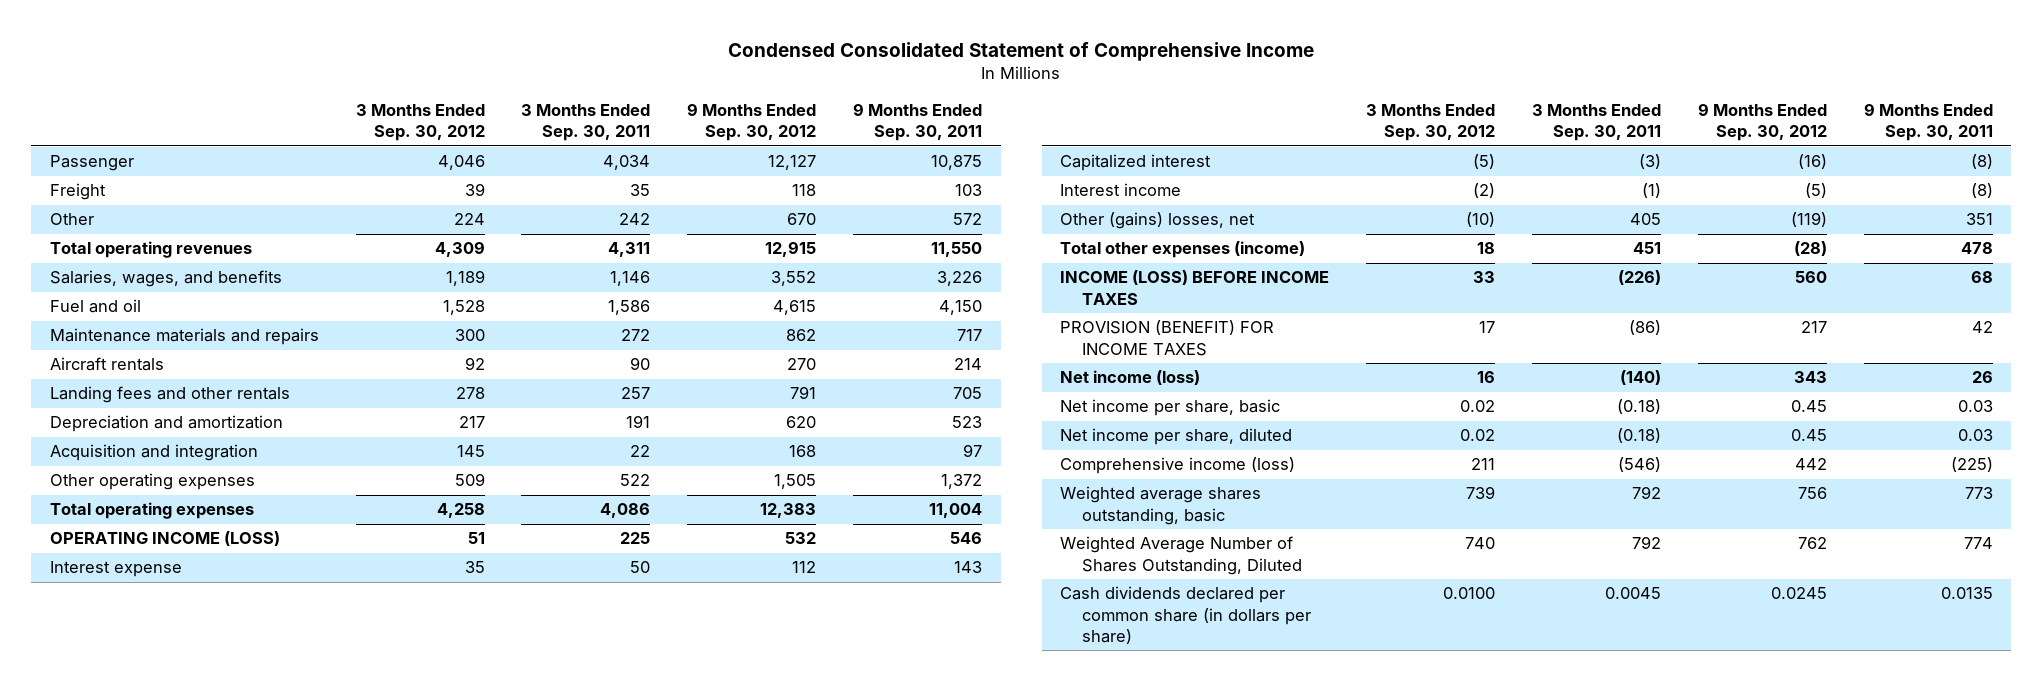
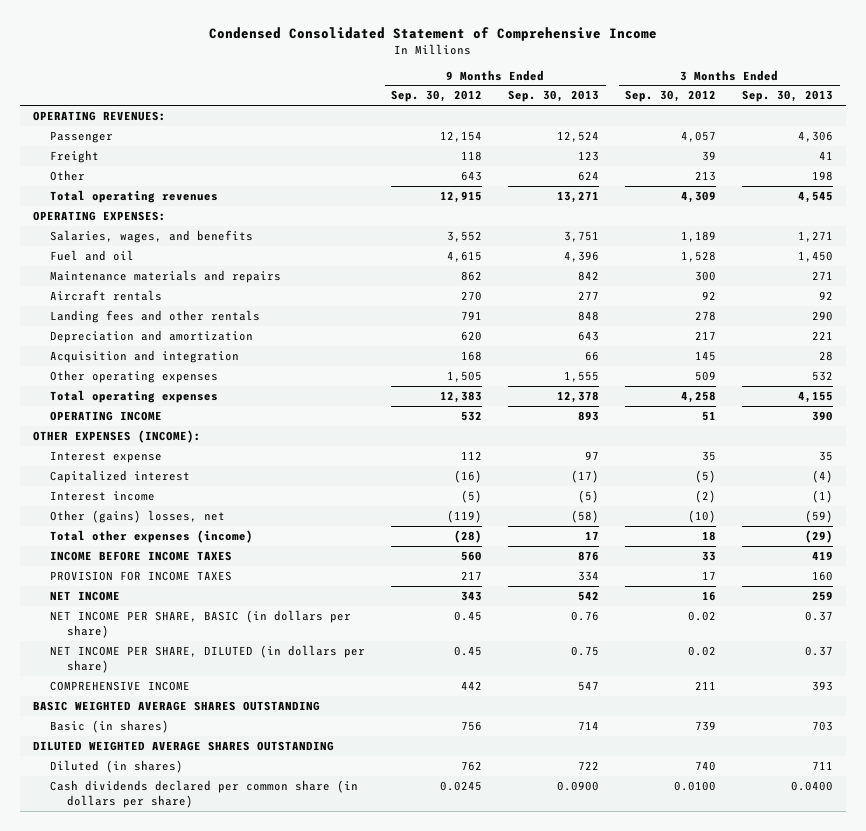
[521,104,651,142] 3 Months Ended Sep. 30, 2011 -> none
[853,103,983,142] 9 Months Ended Sep. 30, 2011 -> none
none -> [508,90,600,103] Sep. 30, 2013
none -> [742,90,834,103] Sep. 30, 2013
none -> [33,110,167,121] OPERATING REVENUES:
[437,155,485,171] 4,046 -> [681,130,717,142] 4,057
[768,155,817,171] 12,127 -> [440,130,483,142] 12,154
[453,213,485,226] 224 -> [695,170,717,181] 213
[787,213,817,226] 670 -> [461,170,483,181] 643
none -> [33,210,167,221] OPERATING EXPENSES:
[49,531,280,547] OPERATING INCOME (LOSS) -> [50,410,163,421] OPERATING INCOME
none -> [33,429,202,443] OTHER EXPENSES (INCOME):
[1060,270,1330,305] INCOME (LOSS) BEFORE INCOME TAXES -> [50,550,233,561] INCOME BEFORE INCOME TAXES
[1060,320,1275,356] PROVISION (BENEFIT) FOR INCOME TAXES -> [50,570,233,581] PROVISION FOR INCOME TAXES
[1060,370,1201,386] Net income (loss) -> [50,590,121,601] NET INCOME
[1060,399,1281,417] Net income per share, basic -> [50,609,352,639] NET INCOME PER SHARE, BASIC (in dollars per share)
[1060,428,1293,446] Net income per share, diluted -> [50,644,366,674] NET INCOME PER SHARE, DILUTED (in dollars per share)
[1060,457,1296,475] Comprehensive income (loss) -> [50,680,191,691] COMPREHENSIVE INCOME
none -> [33,700,321,711] BASIC WEIGHTED AVERAGE SHARES OUTSTANDING
[1060,486,1262,525] Weighted average shares outstanding, basic -> [50,719,170,733] Basic (in shares)
none -> [33,740,335,751] DILUTED WEIGHTED AVERAGE SHARES OUTSTANDING
[1060,536,1302,575] Weighted Average Number of Shares Outstanding, Diluted -> [50,759,184,773] Diluted (in shares)

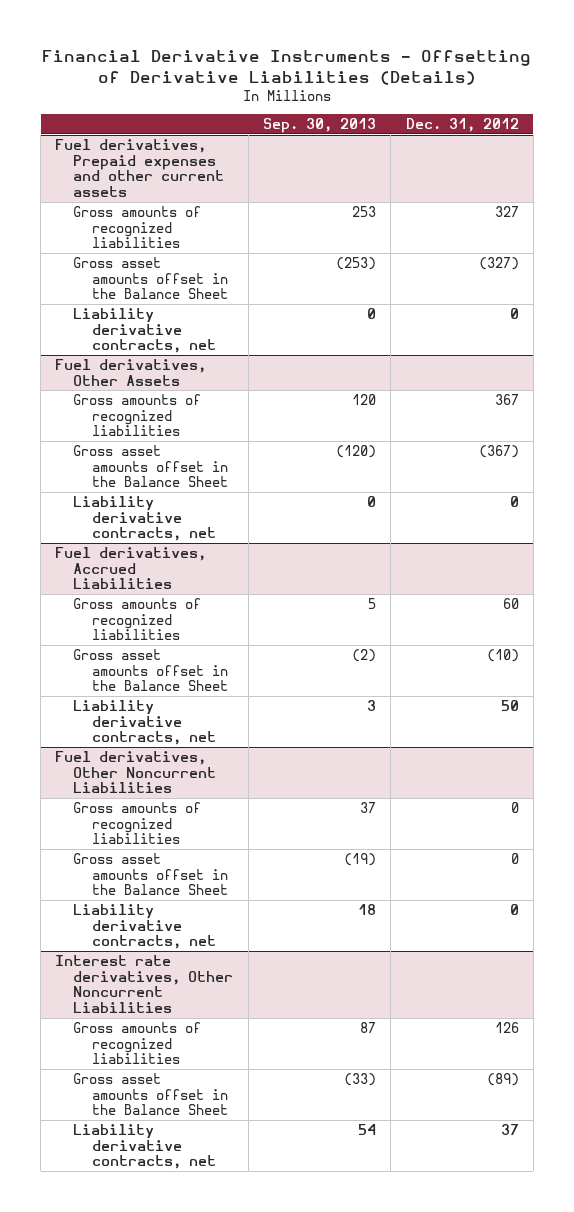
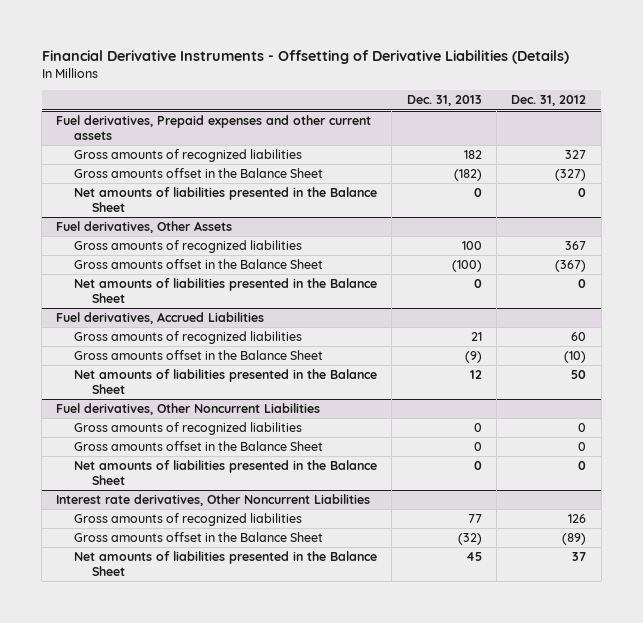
[262,118,376,134] Sep. 30, 2013 -> none
none -> [406,95,482,107] Dec. 31, 2013
[73,256,228,300] Gross asset amounts offset in the Balance Sheet -> [74,168,324,179] Gross amounts offset in the Balance Sheet
[73,307,216,354] Liability derivative contracts, net -> [74,187,378,213] Net amounts of liabilities presented in the Balance Sheet
[73,444,228,488] Gross asset amounts offset in the Balance Sheet -> [74,259,324,270] Gross amounts offset in the Balance Sheet
[73,495,216,542] Liability derivative contracts, net -> [74,278,378,304] Net amounts of liabilities presented in the Balance Sheet
[73,648,228,692] Gross asset amounts offset in the Balance Sheet -> [74,350,324,361] Gross amounts offset in the Balance Sheet
[73,699,216,746] Liability derivative contracts, net -> [74,369,378,395] Net amounts of liabilities presented in the Balance Sheet
[73,852,228,896] Gross asset amounts offset in the Balance Sheet -> [74,441,324,452] Gross amounts offset in the Balance Sheet
[73,903,216,950] Liability derivative contracts, net -> [74,460,378,486] Net amounts of liabilities presented in the Balance Sheet
[73,1072,228,1116] Gross asset amounts offset in the Balance Sheet -> [74,532,324,543] Gross amounts offset in the Balance Sheet
[73,1123,216,1170] Liability derivative contracts, net -> [74,551,378,577] Net amounts of liabilities presented in the Balance Sheet

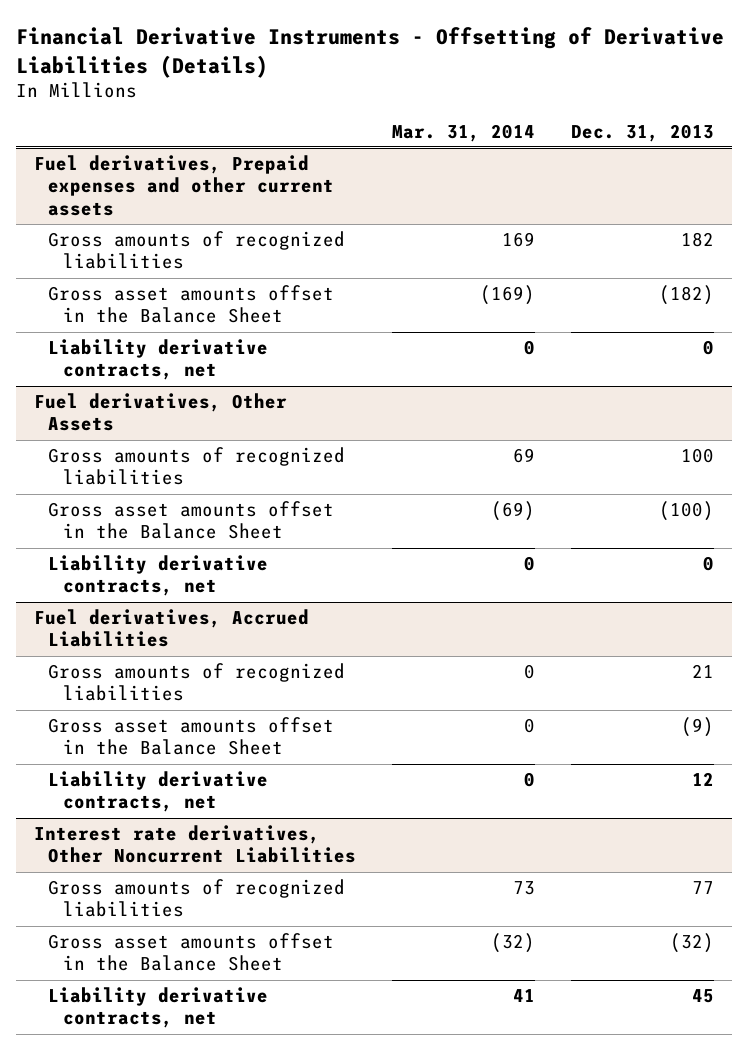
[511,95,587,107] Dec. 31, 2012 -> none
none -> [392,123,536,142] Mar. 31, 2014
[74,168,324,179] Gross amounts offset in the Balance Sheet -> [48,285,335,324] Gross asset amounts offset in the Balance Sheet
[74,187,378,213] Net amounts of liabilities presented in the Balance Sheet -> [48,339,269,381] Liability derivative contracts, net
[74,259,324,270] Gross amounts offset in the Balance Sheet -> [48,501,335,540] Gross asset amounts offset in the Balance Sheet
[74,278,378,304] Net amounts of liabilities presented in the Balance Sheet -> [48,555,269,597] Liability derivative contracts, net
[56,403,321,416] Fuel derivatives, Other Noncurrent Liabilities -> none
[74,422,303,436] Gross amounts of recognized liabilities -> none
[74,441,324,452] Gross amounts offset in the Balance Sheet -> none
[74,460,378,486] Net amounts of liabilities presented in the Balance Sheet -> none
[74,350,324,361] Gross amounts offset in the Balance Sheet -> [48,717,335,756] Gross asset amounts offset in the Balance Sheet
[74,369,378,395] Net amounts of liabilities presented in the Balance Sheet -> [48,771,269,813] Liability derivative contracts, net
[74,532,324,543] Gross amounts offset in the Balance Sheet -> [48,933,335,972] Gross asset amounts offset in the Balance Sheet
[74,551,378,577] Net amounts of liabilities presented in the Balance Sheet -> [48,987,269,1029] Liability derivative contracts, net

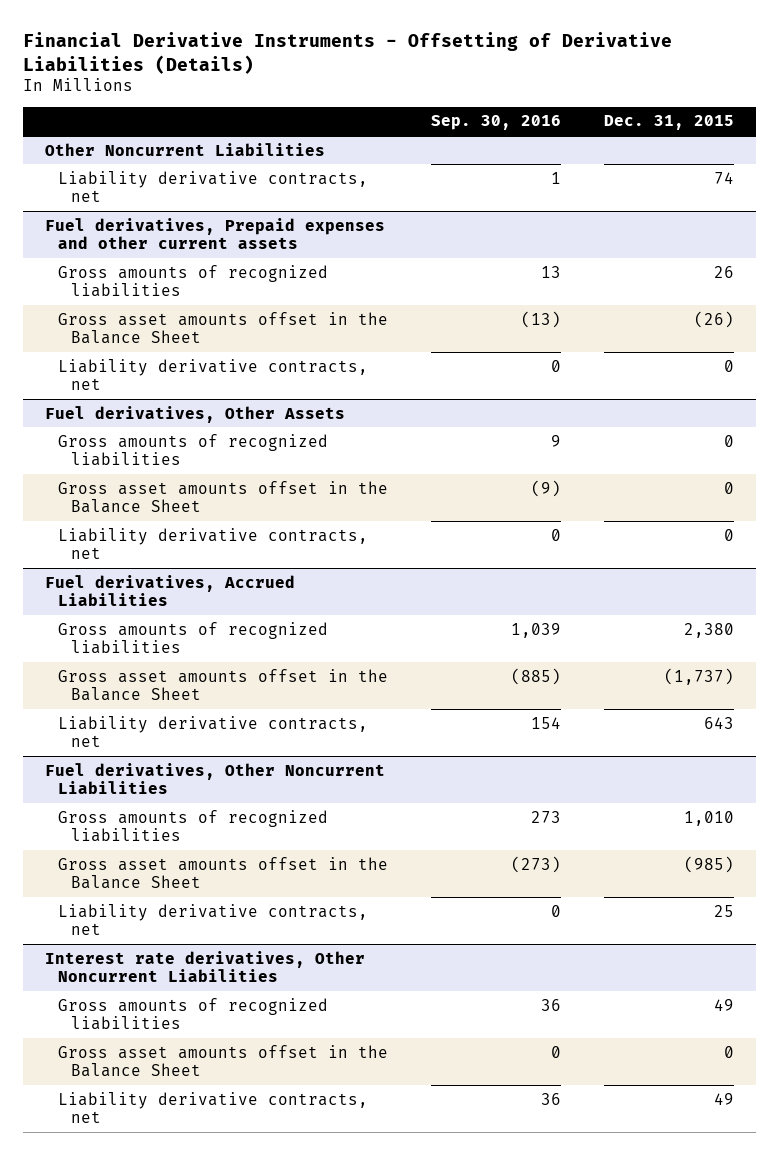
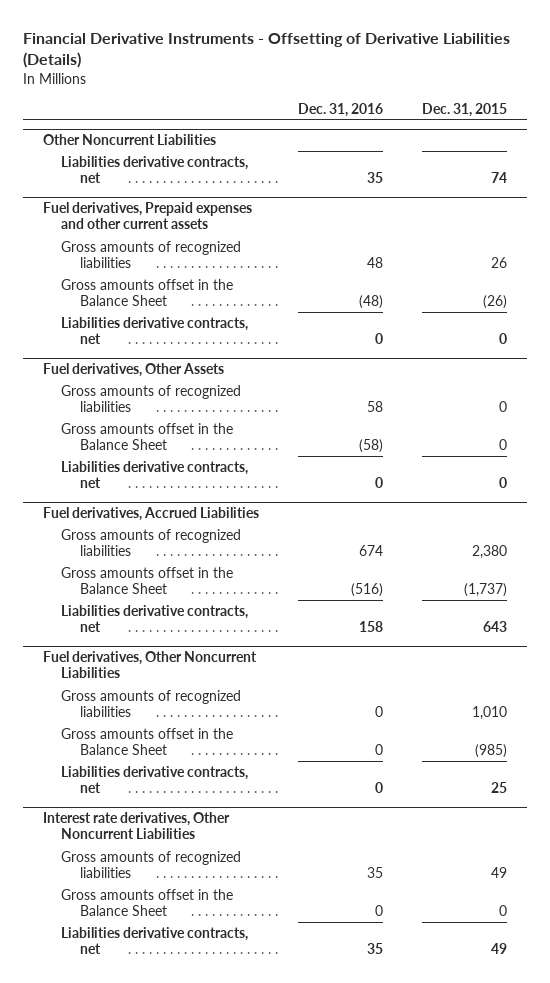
[430,115,561,131] Sep. 30, 2016 -> none
none -> [297,102,383,117] Dec. 31, 2016
[57,170,368,203] Liability derivative contracts, net -> [61,156,249,184] Liabilities derivative contracts, net
[57,311,388,345] Gross asset amounts offset in the Balance Sheet -> [61,279,234,307] Gross amounts offset in the Balance Sheet
[57,358,368,391] Liability derivative contracts, net -> [61,317,249,345] Liabilities derivative contracts, net
[57,480,388,514] Gross asset amounts offset in the Balance Sheet -> [61,423,234,451] Gross amounts offset in the Balance Sheet
[57,527,368,560] Liability derivative contracts, net -> [61,461,249,489] Liabilities derivative contracts, net
[57,668,388,702] Gross asset amounts offset in the Balance Sheet -> [61,567,234,595] Gross amounts offset in the Balance Sheet
[57,715,368,748] Liability derivative contracts, net -> [61,605,249,633] Liabilities derivative contracts, net
[57,856,388,890] Gross asset amounts offset in the Balance Sheet -> [61,728,234,756] Gross amounts offset in the Balance Sheet
[57,903,368,936] Liability derivative contracts, net -> [61,766,249,794] Liabilities derivative contracts, net
[57,1044,388,1078] Gross asset amounts offset in the Balance Sheet -> [61,889,234,917] Gross amounts offset in the Balance Sheet
[57,1091,368,1124] Liability derivative contracts, net -> [61,927,249,955] Liabilities derivative contracts, net

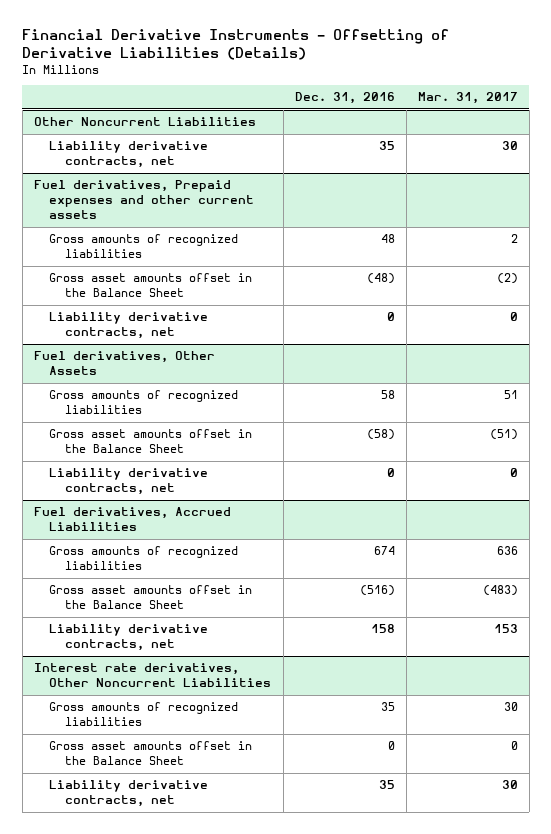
[422,102,508,117] Dec. 31, 2015 -> none
none -> [417,92,518,105] Mar. 31, 2017
[61,156,249,184] Liabilities derivative contracts, net -> [49,141,209,169] Liability derivative contracts, net
[61,279,234,307] Gross amounts offset in the Balance Sheet -> [49,273,253,298] Gross asset amounts offset in the Balance Sheet
[61,317,249,345] Liabilities derivative contracts, net -> [49,312,209,340] Liability derivative contracts, net
[61,423,234,451] Gross amounts offset in the Balance Sheet -> [49,429,253,454] Gross asset amounts offset in the Balance Sheet
[61,461,249,489] Liabilities derivative contracts, net -> [49,468,209,496] Liability derivative contracts, net
[42,651,257,679] Fuel derivatives, Other Noncurrent Liabilities -> none
[61,690,242,718] Gross amounts of recognized liabilities -> none
[61,728,234,756] Gross amounts offset in the Balance Sheet -> none
[61,766,249,794] Liabilities derivative contracts, net -> none
[61,567,234,595] Gross amounts offset in the Balance Sheet -> [49,585,253,610] Gross asset amounts offset in the Balance Sheet
[61,605,249,633] Liabilities derivative contracts, net -> [49,624,209,652] Liability derivative contracts, net
[61,889,234,917] Gross amounts offset in the Balance Sheet -> [49,741,253,766] Gross asset amounts offset in the Balance Sheet
[61,927,249,955] Liabilities derivative contracts, net -> [49,780,209,808] Liability derivative contracts, net

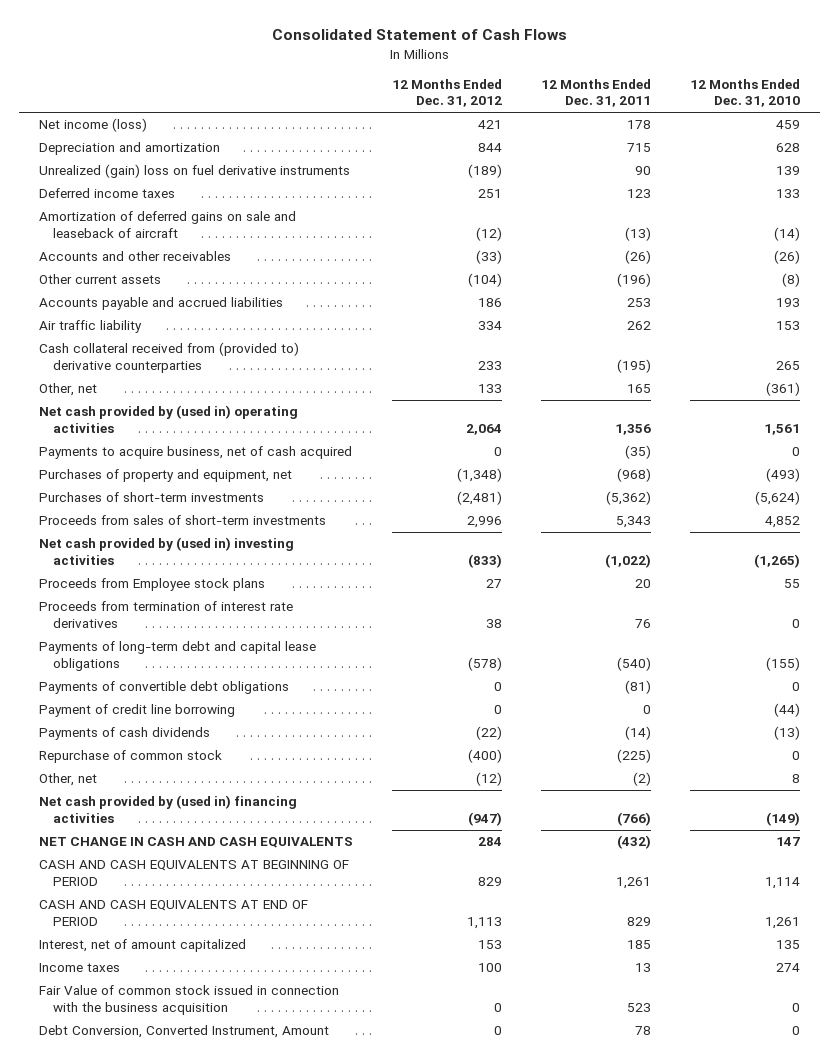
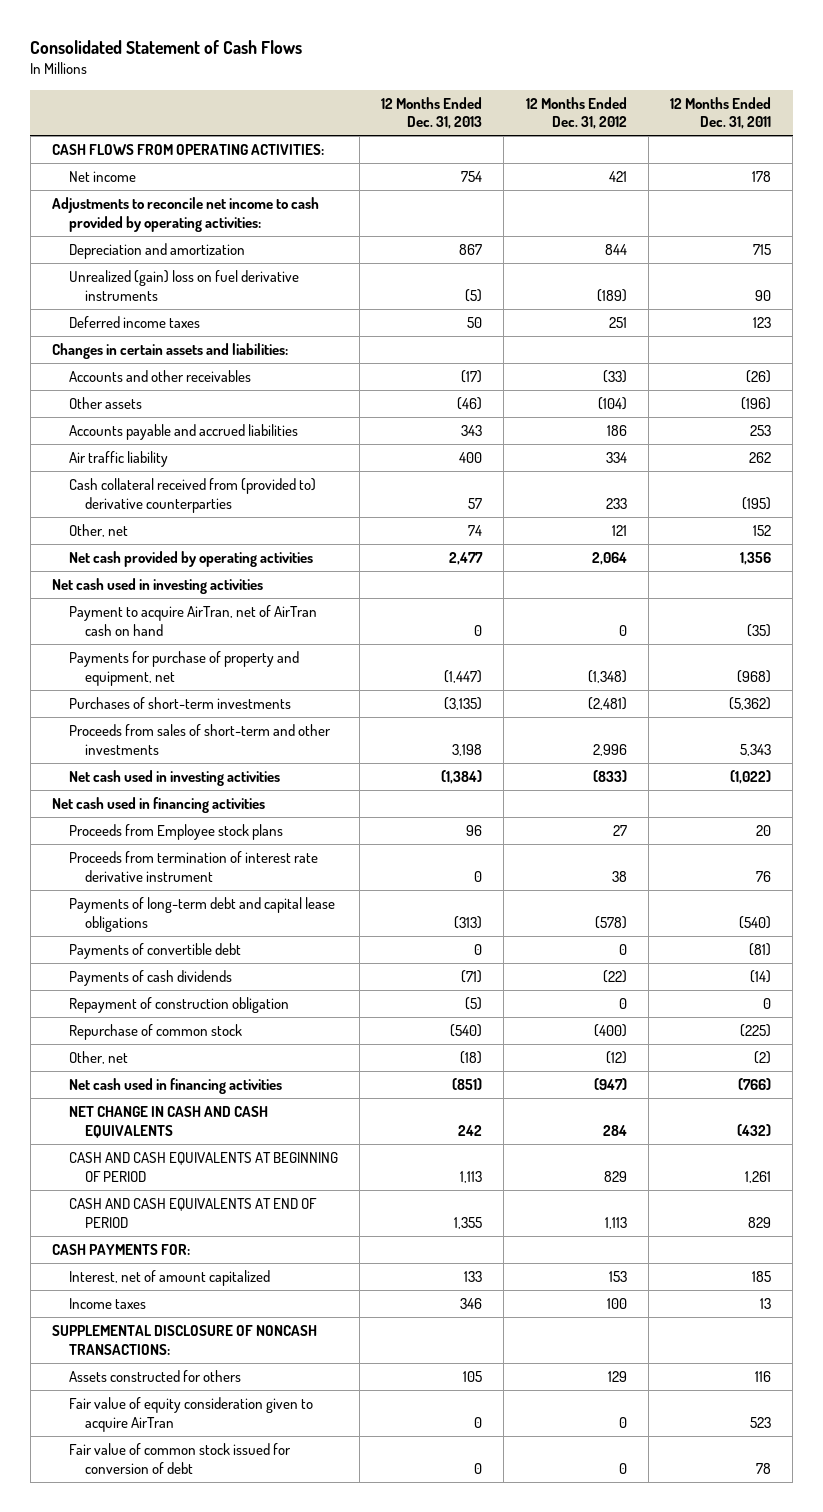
[690,78,801,108] 12 Months Ended Dec. 31, 2010 -> none
none -> [381,96,483,130] 12 Months Ended Dec. 31, 2013
none -> [52,144,325,156] CASH FLOWS FROM OPERATING ACTIVITIES:
[38,118,147,133] Net income (loss) -> [68,171,136,183] Net income
none -> [52,197,320,232] Adjustments to reconcile net income to cash provided by operating activities:
[38,211,296,239] Amortization of deferred gains on sale and leaseback of aircraft -> none
none -> [52,343,289,360] Changes in certain assets and liabilities:
[38,274,161,285] Other current assets -> [68,397,142,410] Other assets
[477,384,502,394] 133 -> [611,525,627,537] 121
[627,384,652,394] 165 -> [753,525,772,537] 152
[38,405,298,434] Net cash provided by (used in) operating activities -> [68,551,313,568] Net cash provided by operating activities
none -> [52,578,264,595] Net cash used in investing activities
[38,446,352,460] Payments to acquire business, net of cash acquired -> [68,605,317,636] Payment to acquire AirTran, net of AirTran cash on hand
[38,469,292,483] Purchases of property and equipment, net -> [68,651,299,686] Payments for purchase of property and equipment, net
[38,515,326,526] Proceeds from sales of short-term investments -> [68,724,331,755] Proceeds from sales of short-term and other investments
[38,537,294,566] Net cash provided by (used in) investing activities -> [68,770,280,787] Net cash used in investing activities
none -> [52,797,266,814] Net cash used in financing activities
[38,601,293,629] Proceeds from termination of interest rate derivatives -> [68,851,318,882] Proceeds from termination of interest rate derivative instrument
[38,704,235,718] Payment of credit line borrowing -> none
[38,681,289,695] Payments of convertible debt obligations -> [68,943,241,960] Payments of convertible debt
none -> [68,997,289,1014] Repayment of construction obligation
[38,795,297,824] Net cash provided by (used in) financing activities -> [68,1078,282,1095] Net cash used in financing activities
none -> [52,1244,191,1256] CASH PAYMENTS FOR:
none -> [52,1325,318,1355] SUPPLEMENTAL DISCLOSURE OF NONCASH TRANSACTIONS:
none -> [68,1370,241,1383] Assets constructed for others
[38,985,339,1016] Fair Value of common stock issued in connection with the business acquisition -> [68,1397,313,1432] Fair value of equity consideration given to acquire AirTran
[38,1025,329,1039] Debt Conversion, Converted Instrument, Amount -> [68,1443,291,1474] Fair value of common stock issued for conversion of debt

